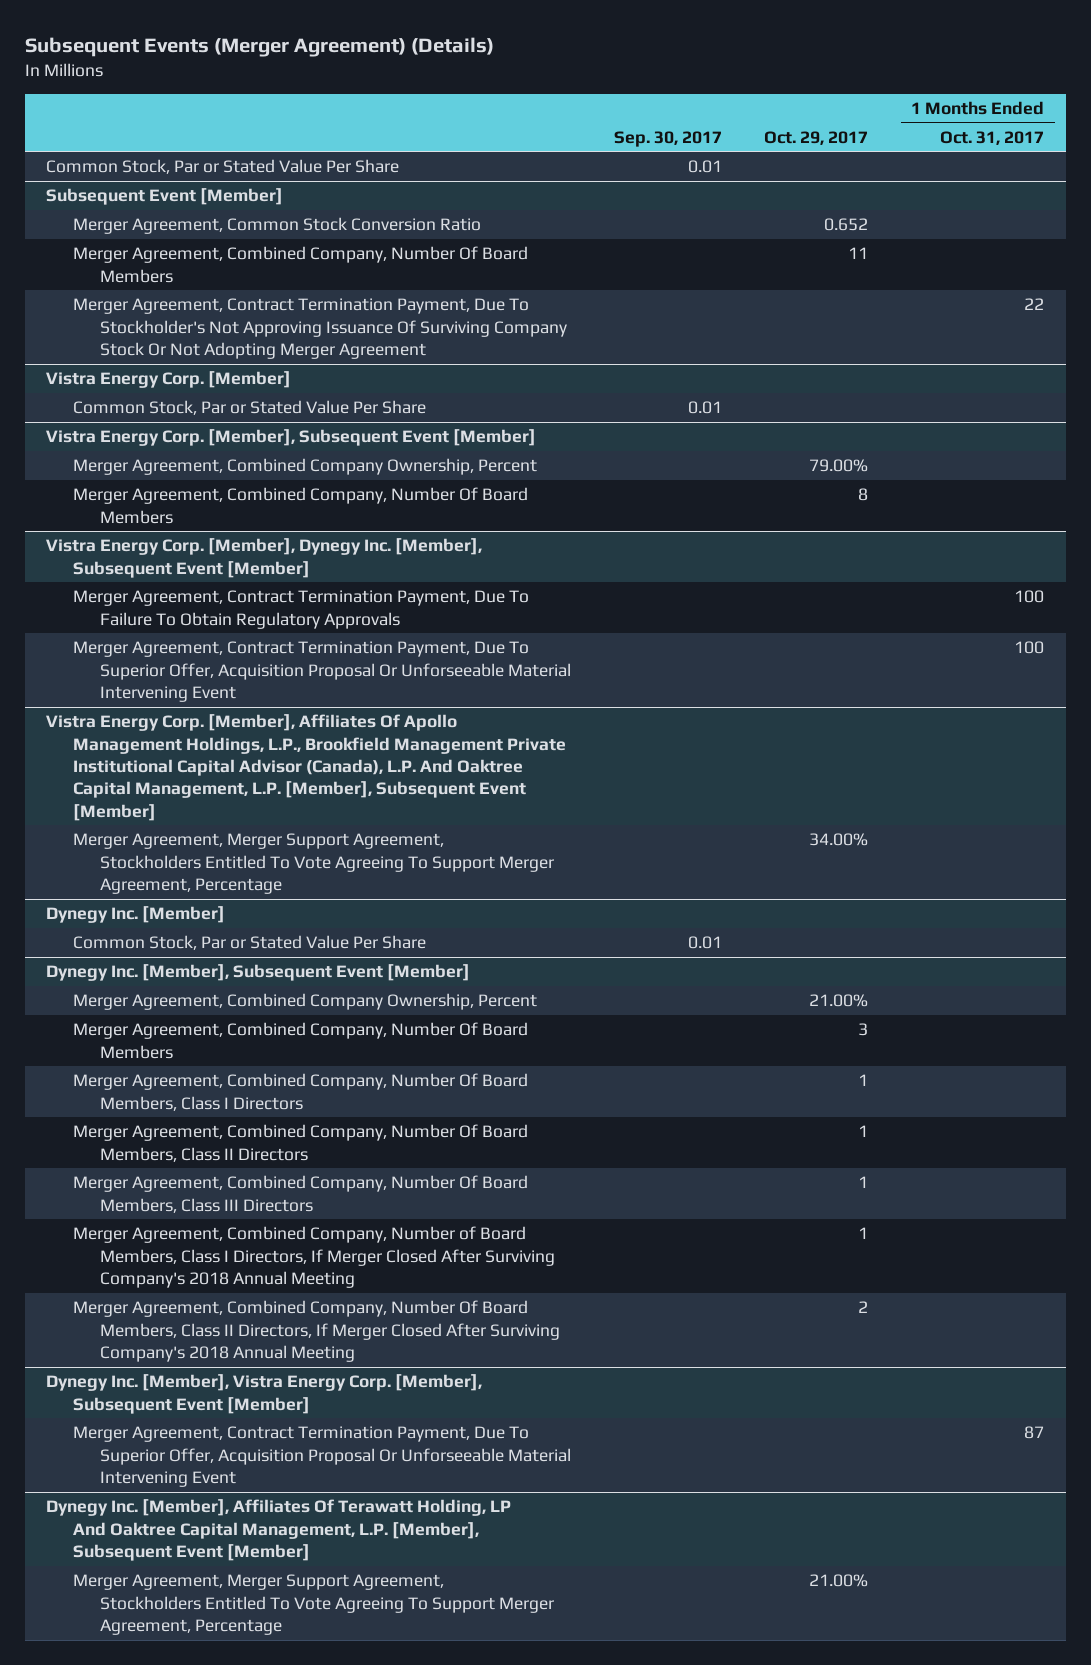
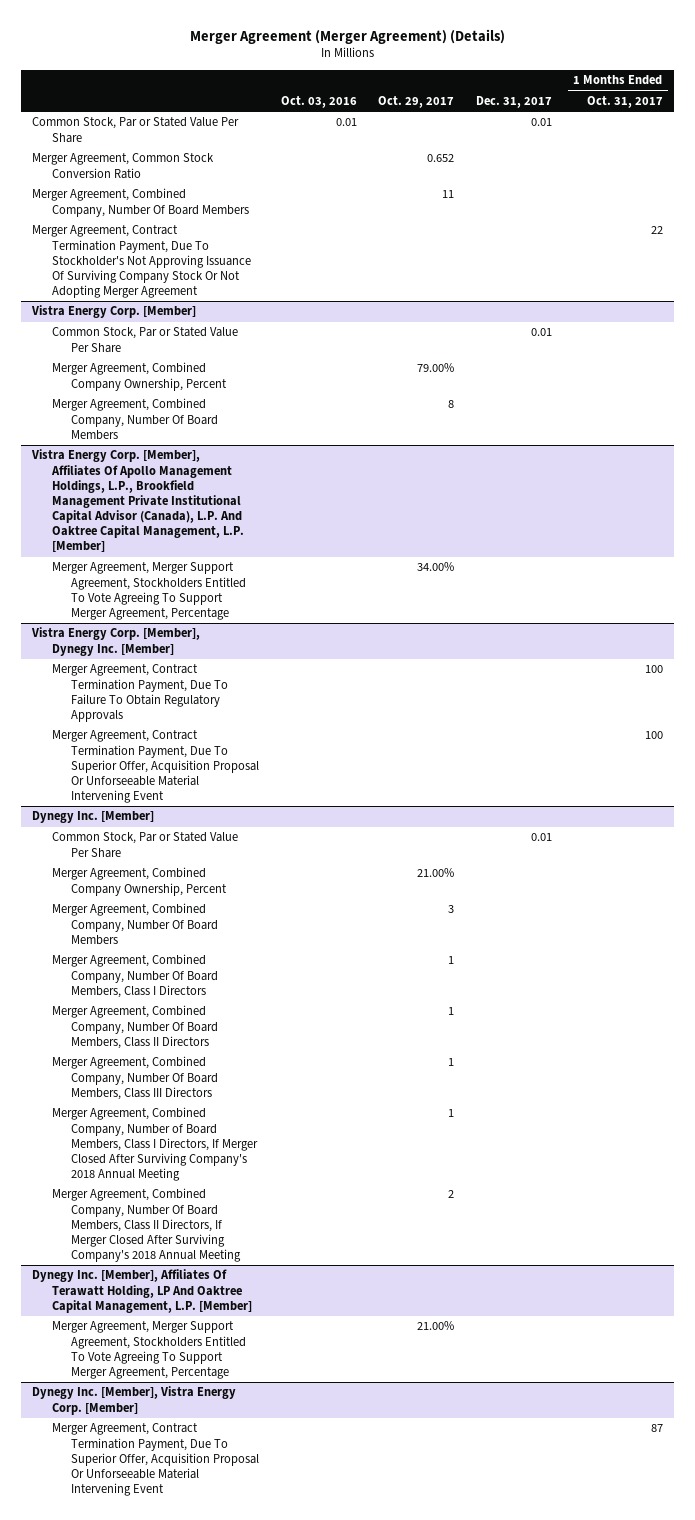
[24,37,494,58] Subsequent Events (Merger Agreement) (Details) -> [189,28,505,44] Merger Agreement (Merger Agreement) (Details)
[613,130,722,147] Sep. 30, 2017 -> none
none -> [280,95,357,108] Oct. 03, 2016
none -> [476,95,553,108] Dec. 31, 2017
[46,188,284,206] Subsequent Event [Member] -> none
[46,429,537,447] Vistra Energy Corp. [Member], Subsequent Event [Member] -> none
none -> [31,449,244,553] Vistra Energy Corp. [Member], Affiliates Of Apollo Management Holdings, L.P., Brookfield Management Private Institutional Capital Advisor (Canada), L.P. And Oaktree Capital Management, L.P. [Member]
none -> [51,562,246,620] Merger Agreement, Merger Support Agreement, Stockholders Entitled To Vote Agreeing To Support Merger Agreement, Percentage
[46,538,483,578] Vistra Energy Corp. [Member], Dynegy Inc. [Member], Subsequent Event [Member] -> [31,627,201,656] Vistra Energy Corp. [Member], Dynegy Inc. [Member]
[46,714,567,821] Vistra Energy Corp. [Member], Affiliates Of Apollo Management Holdings, L.P., Brookfield Management Private Institutional Capital Advisor (Canada), L.P. And Oaktree Capital Management, L.P. [Member], Subsequent Event [Member] -> none
[73,833,554,894] Merger Agreement, Merger Support Agreement, Stockholders Entitled To Vote Agreeing To Support Merger Agreement, Percentage -> none
[46,964,471,982] Dynegy Inc. [Member], Subsequent Event [Member] -> none
[46,1374,483,1414] Dynegy Inc. [Member], Vistra Energy Corp. [Member], Subsequent Event [Member] -> none
[73,1426,571,1487] Merger Agreement, Contract Termination Payment, Due To Superior Offer, Acquisition Proposal Or Unforseeable Material Intervening Event -> none
[46,1499,512,1561] Dynegy Inc. [Member], Affiliates Of Terawatt Holding, LP And Oaktree Capital Management, L.P. [Member], Subsequent Event [Member] -> [32,1269,252,1313] Dynegy Inc. [Member], Affiliates Of Terawatt Holding, LP And Oaktree Capital Management, L.P. [Member]
none -> [32,1386,237,1415] Dynegy Inc. [Member], Vistra Energy Corp. [Member]
none -> [51,1423,259,1497] Merger Agreement, Contract Termination Payment, Due To Superior Offer, Acquisition Proposal Or Unforseeable Material Intervening Event

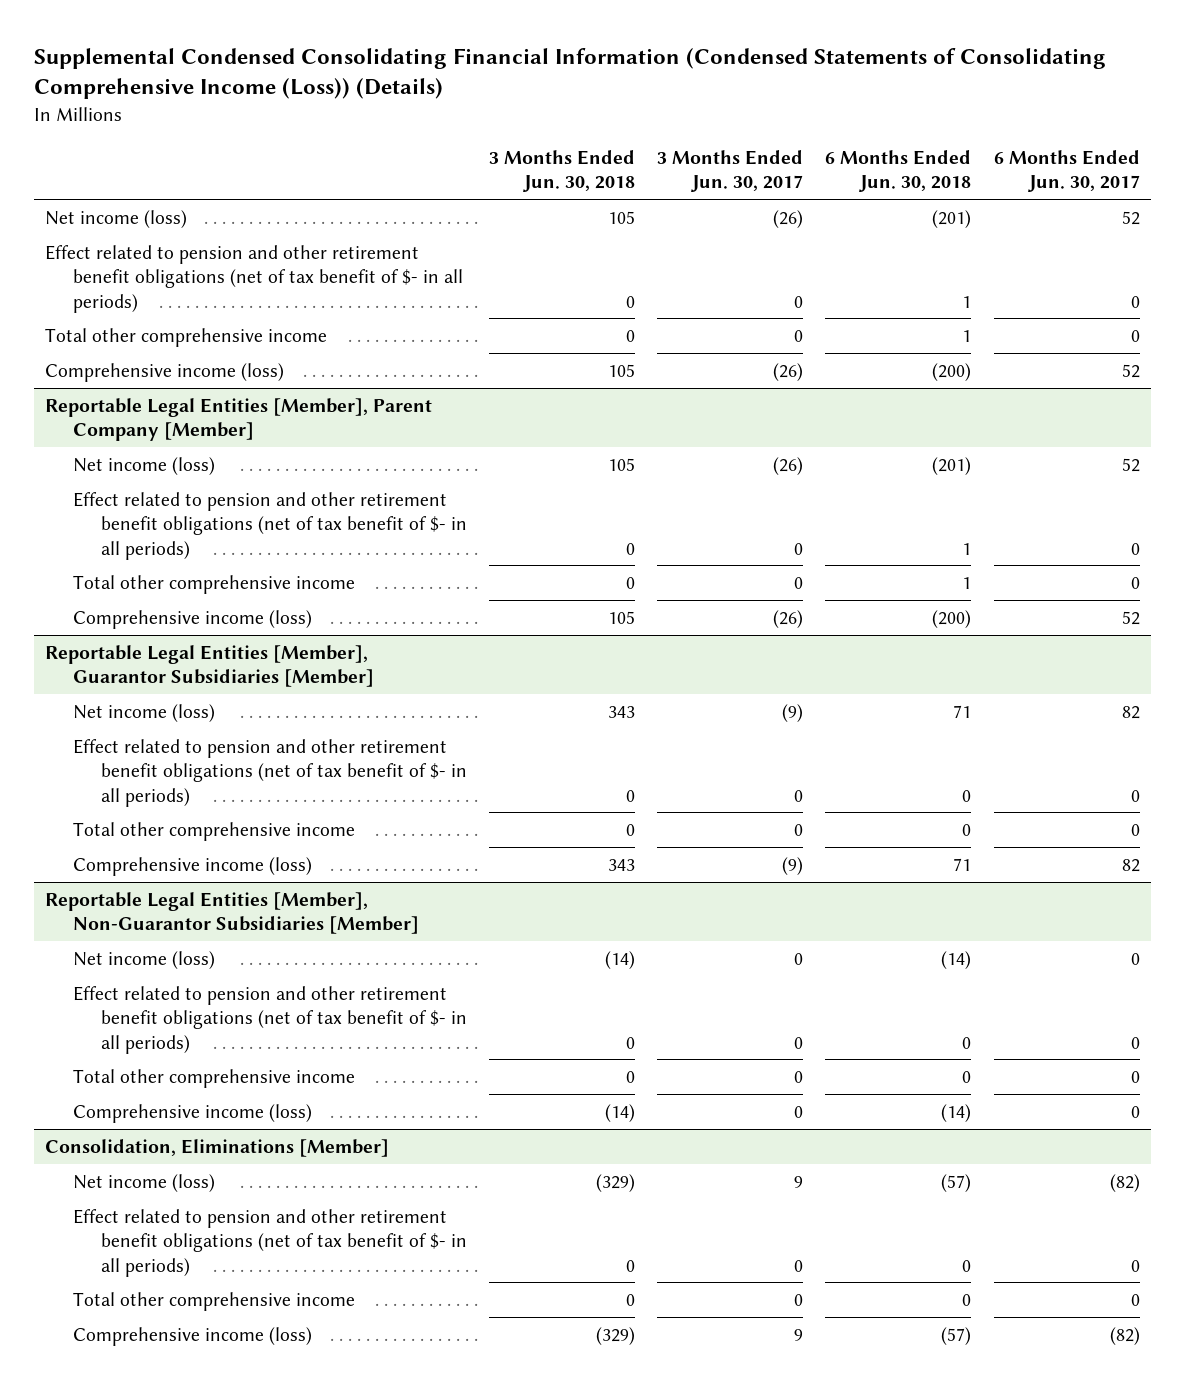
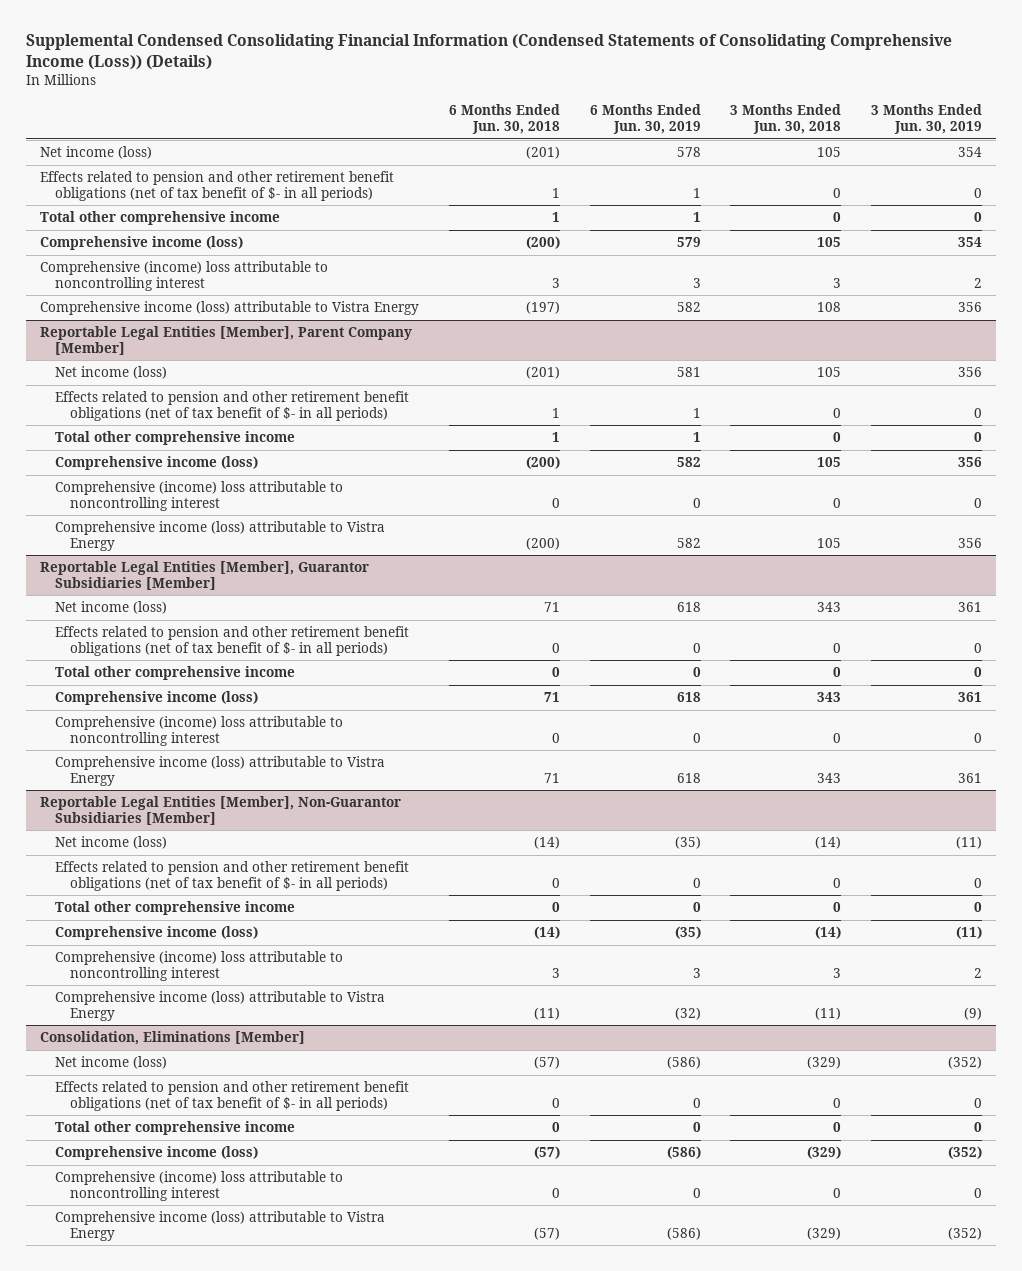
[657,149,804,193] 3 Months Ended Jun. 30, 2017 -> none
[993,149,1140,193] 6 Months Ended Jun. 30, 2017 -> none
none -> [589,104,701,134] 6 Months Ended Jun. 30, 2019
none -> [870,104,982,134] 3 Months Ended Jun. 30, 2019
[44,244,463,313] Effect related to pension and other retirement benefit obligations (net of tax benefit of $- in all periods) -> [40,171,395,201] Effects related to pension and other retirement benefit obligations (net of tax benefit of $- in all periods)
none -> [40,261,329,291] Comprehensive (income) loss attributable to noncontrolling interest
none -> [40,301,420,316] Comprehensive income (loss) attributable to Vistra Energy
[72,491,467,560] Effect related to pension and other retirement benefit obligations (net of tax benefit of $- in all periods) -> [55,391,410,421] Effects related to pension and other retirement benefit obligations (net of tax benefit of $- in all periods)
none -> [55,481,344,511] Comprehensive (income) loss attributable to noncontrolling interest
none -> [55,521,386,551] Comprehensive income (loss) attributable to Vistra Energy
[72,738,467,807] Effect related to pension and other retirement benefit obligations (net of tax benefit of $- in all periods) -> [55,626,410,656] Effects related to pension and other retirement benefit obligations (net of tax benefit of $- in all periods)
none -> [55,716,344,746] Comprehensive (income) loss attributable to noncontrolling interest
none -> [55,756,386,786] Comprehensive income (loss) attributable to Vistra Energy
[72,985,467,1054] Effect related to pension and other retirement benefit obligations (net of tax benefit of $- in all periods) -> [55,861,410,891] Effects related to pension and other retirement benefit obligations (net of tax benefit of $- in all periods)
none -> [55,951,344,981] Comprehensive (income) loss attributable to noncontrolling interest
none -> [55,991,386,1021] Comprehensive income (loss) attributable to Vistra Energy
[72,1208,467,1277] Effect related to pension and other retirement benefit obligations (net of tax benefit of $- in all periods) -> [55,1081,410,1111] Effects related to pension and other retirement benefit obligations (net of tax benefit of $- in all periods)
none -> [55,1171,344,1201] Comprehensive (income) loss attributable to noncontrolling interest
none -> [55,1211,386,1241] Comprehensive income (loss) attributable to Vistra Energy

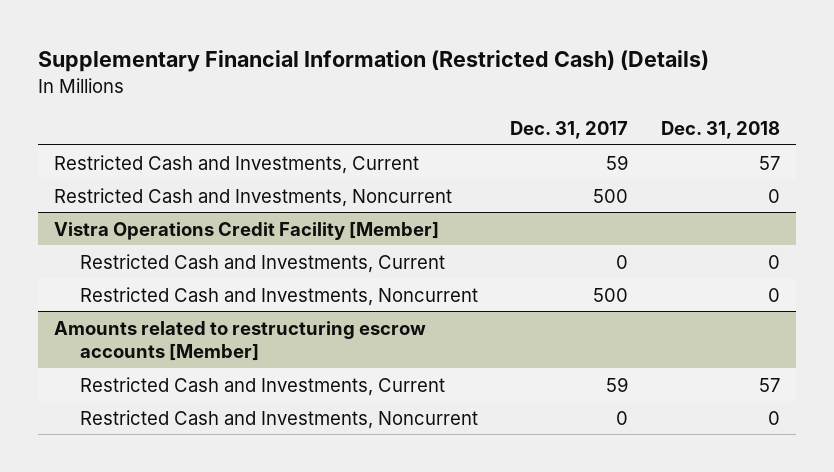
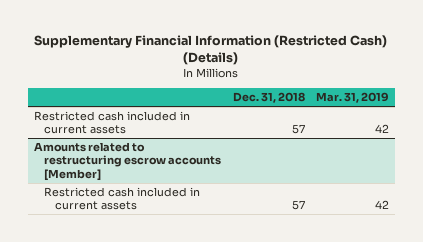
[510,120,629,139] Dec. 31, 2017 -> none
none -> [315,92,389,104] Mar. 31, 2019
[54,187,453,207] Restricted Cash and Investments, Noncurrent -> none
[54,220,440,240] Vistra Operations Credit Facility [Member] -> none
[80,253,446,273] Restricted Cash and Investments, Current -> none
[80,286,479,306] Restricted Cash and Investments, Noncurrent -> none
[54,154,420,174] Restricted Cash and Investments, Current -> [33,111,190,135] Restricted cash included in current assets
[80,409,479,429] Restricted Cash and Investments, Noncurrent -> none
[80,376,446,396] Restricted Cash and Investments, Current -> [44,187,201,211] Restricted cash included in current assets

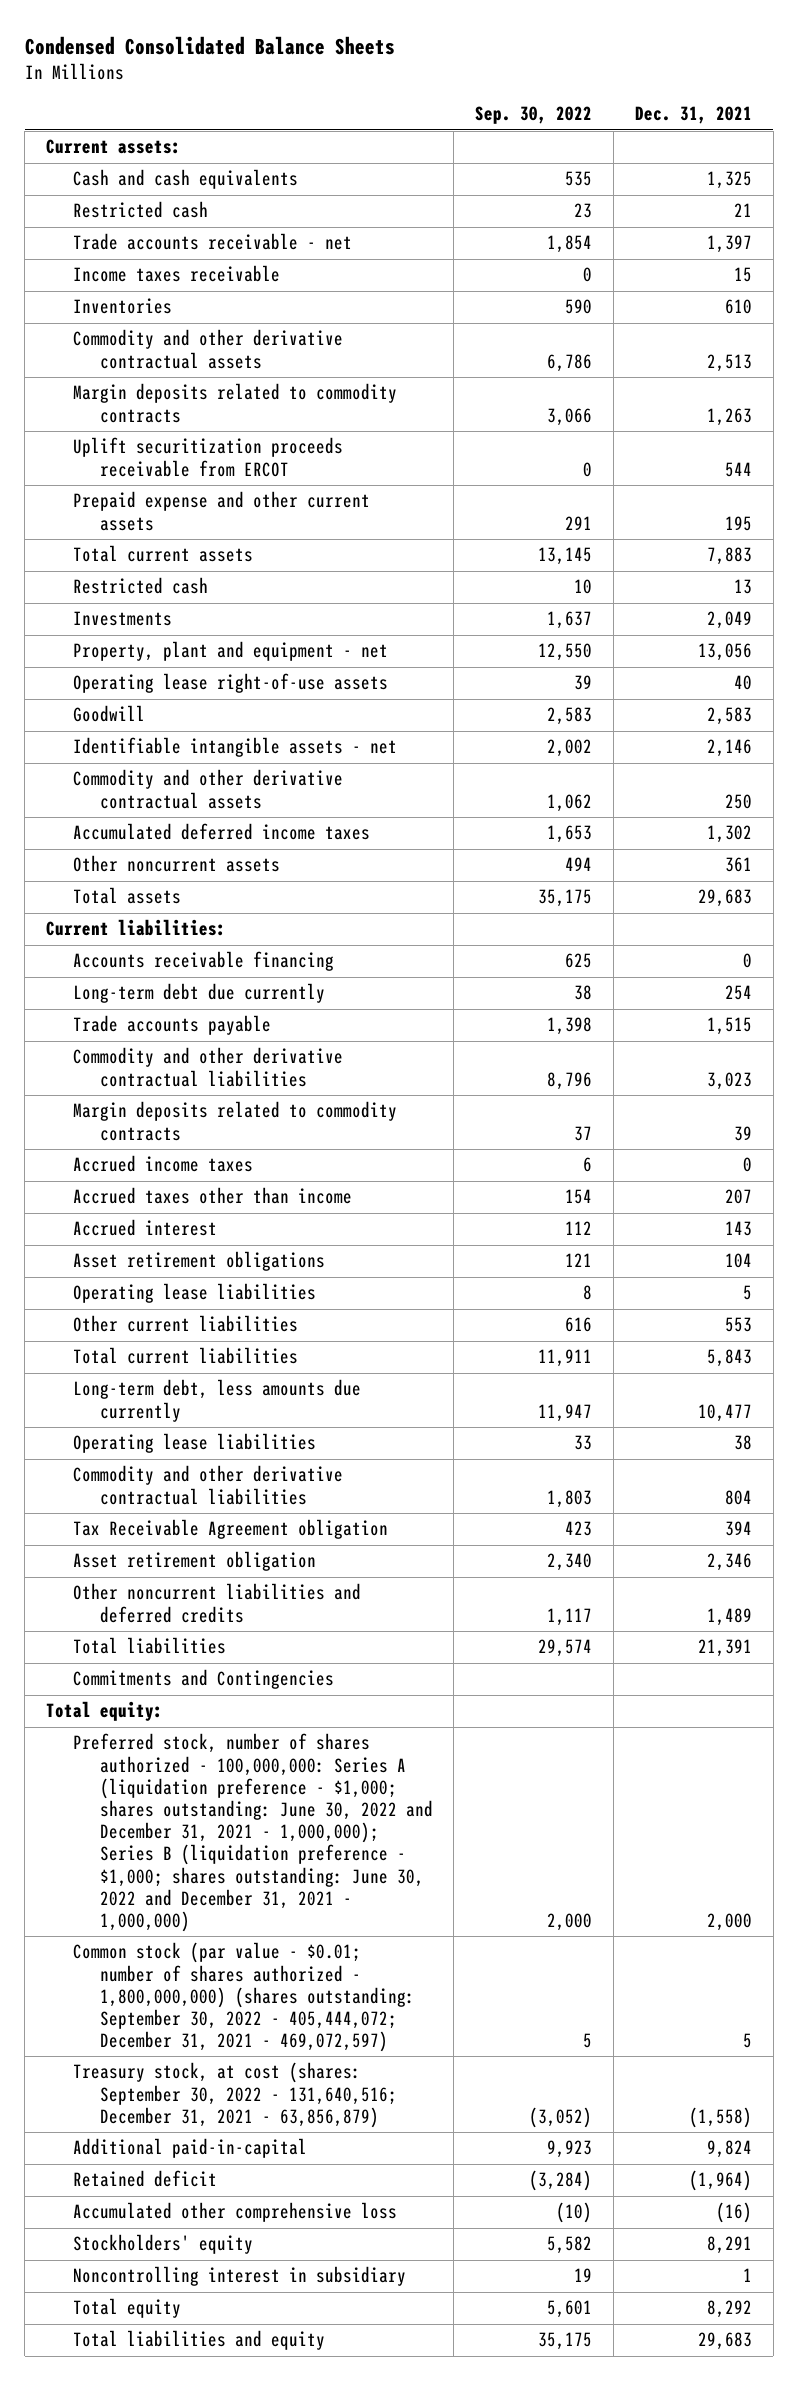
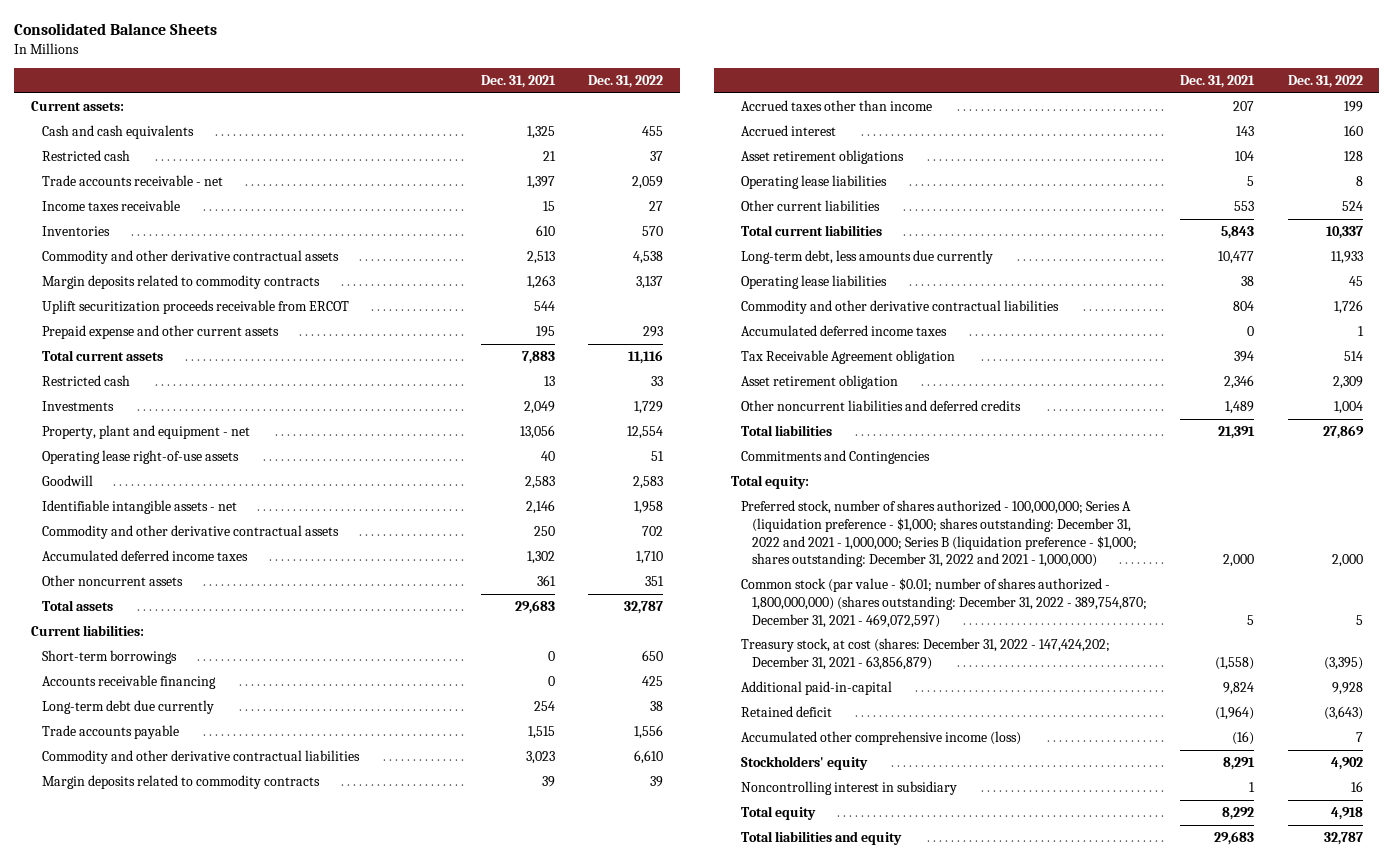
[24,35,395,55] Condensed Consolidated Balance Sheets -> [14,23,218,36] Consolidated Balance Sheets
[475,106,593,125] Sep. 30, 2022 -> none
none -> [587,74,663,88] Dec. 31, 2022
none -> [41,650,177,665] Short-term borrowings
[72,1155,253,1173] Accrued income taxes -> none
none -> [741,325,948,337] Accumulated deferred income taxes
[72,1733,433,1933] Preferred stock, number of shares authorized - 100,000,000: Series A (liquidation preference - $1,000; shares outstanding: June 30, 2022 and December 31, 2021 - 1,000,000); Series B (liquidation preference - $1,000; shares outstanding: June 30, 2022 and December 31, 2021 - 1,000,000) -> [741,500,1138,568] Preferred stock, number of shares authorized - 100,000,000; Series A (liquidation preference - $1,000; shares outstanding: December 31, 2022 and 2021 - 1,000,000; Series B (liquidation preference - $1,000; shares outstanding: December 31, 2022 and 2021 - 1,000,000)
[72,1942,415,2053] Common stock (par value - $0.01; number of shares authorized - 1,800,000,000) (shares outstanding: September 30, 2022 - 405,444,072; December 31, 2021 - 469,072,597) -> [741,578,1148,628] Common stock (par value - $0.01; number of shares authorized - 1,800,000,000) (shares outstanding: December 31, 2022 - 389,754,870; December 31, 2021 - 469,072,597)
[72,2062,397,2128] Treasury stock, at cost (shares: September 30, 2022 - 131,640,516; December 31, 2021 - 63,856,879) -> [741,638,1111,670] Treasury stock, at cost (shares: December 31, 2022 - 147,424,202; December 31, 2021 - 63,856,879)
[72,2202,397,2223] Accumulated other comprehensive loss -> [741,731,1022,746] Accumulated other comprehensive income (loss)

